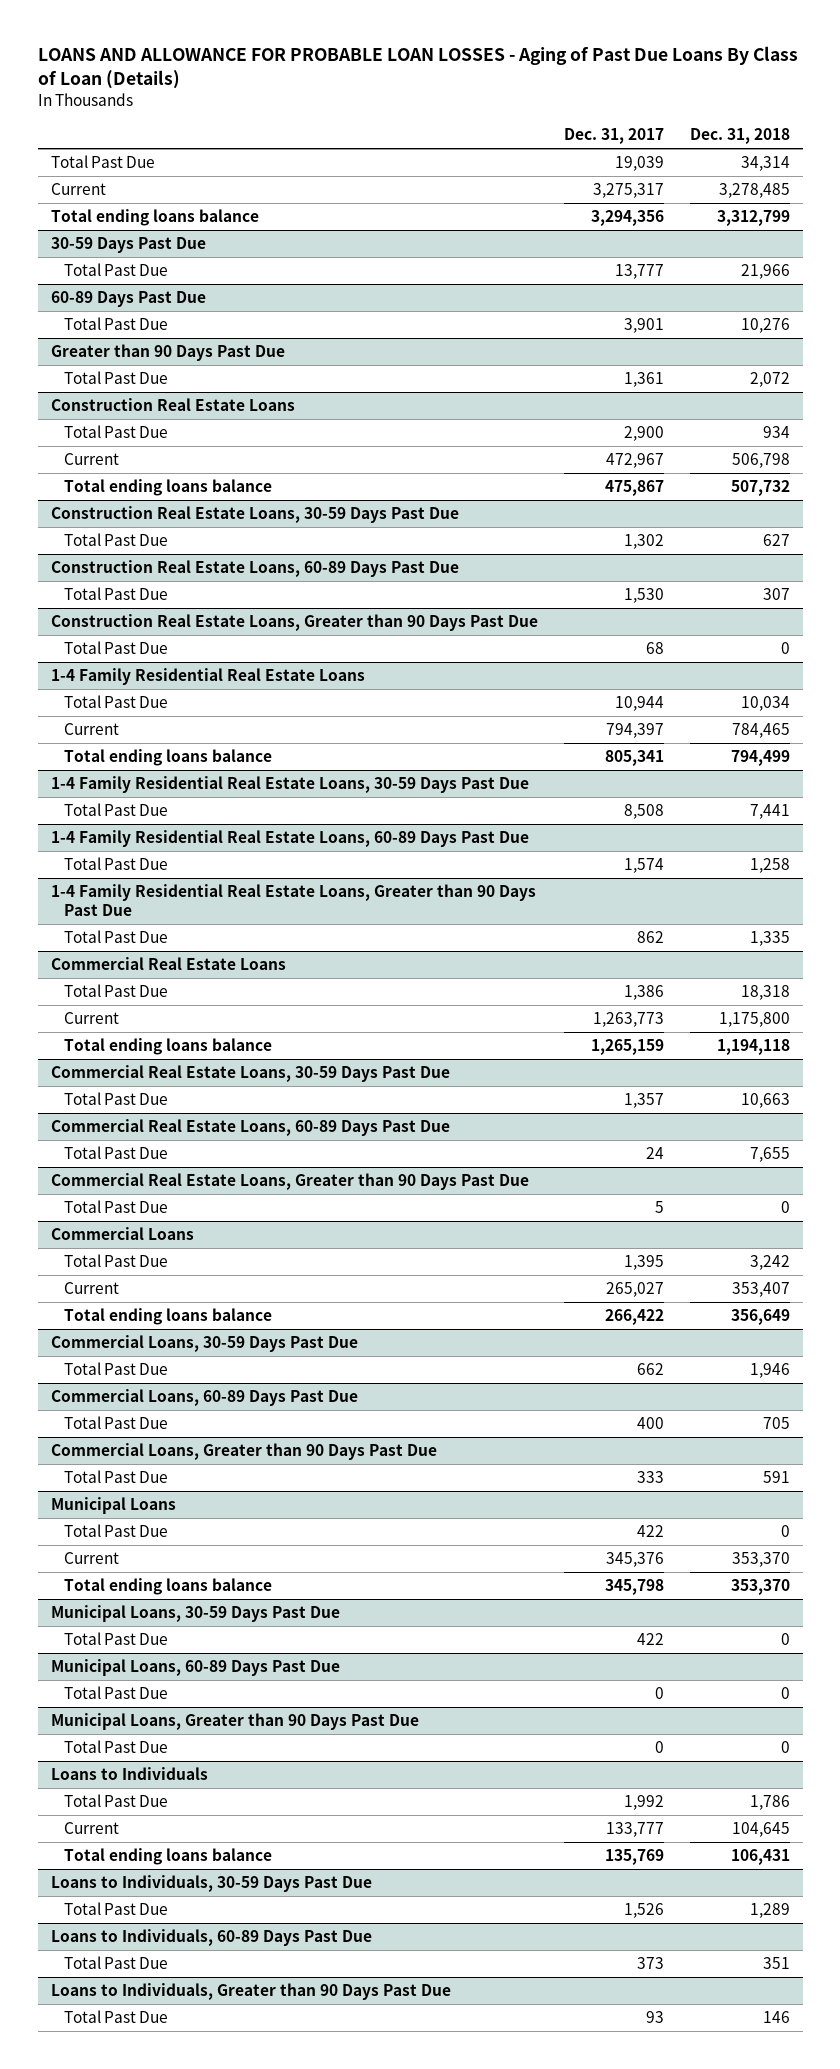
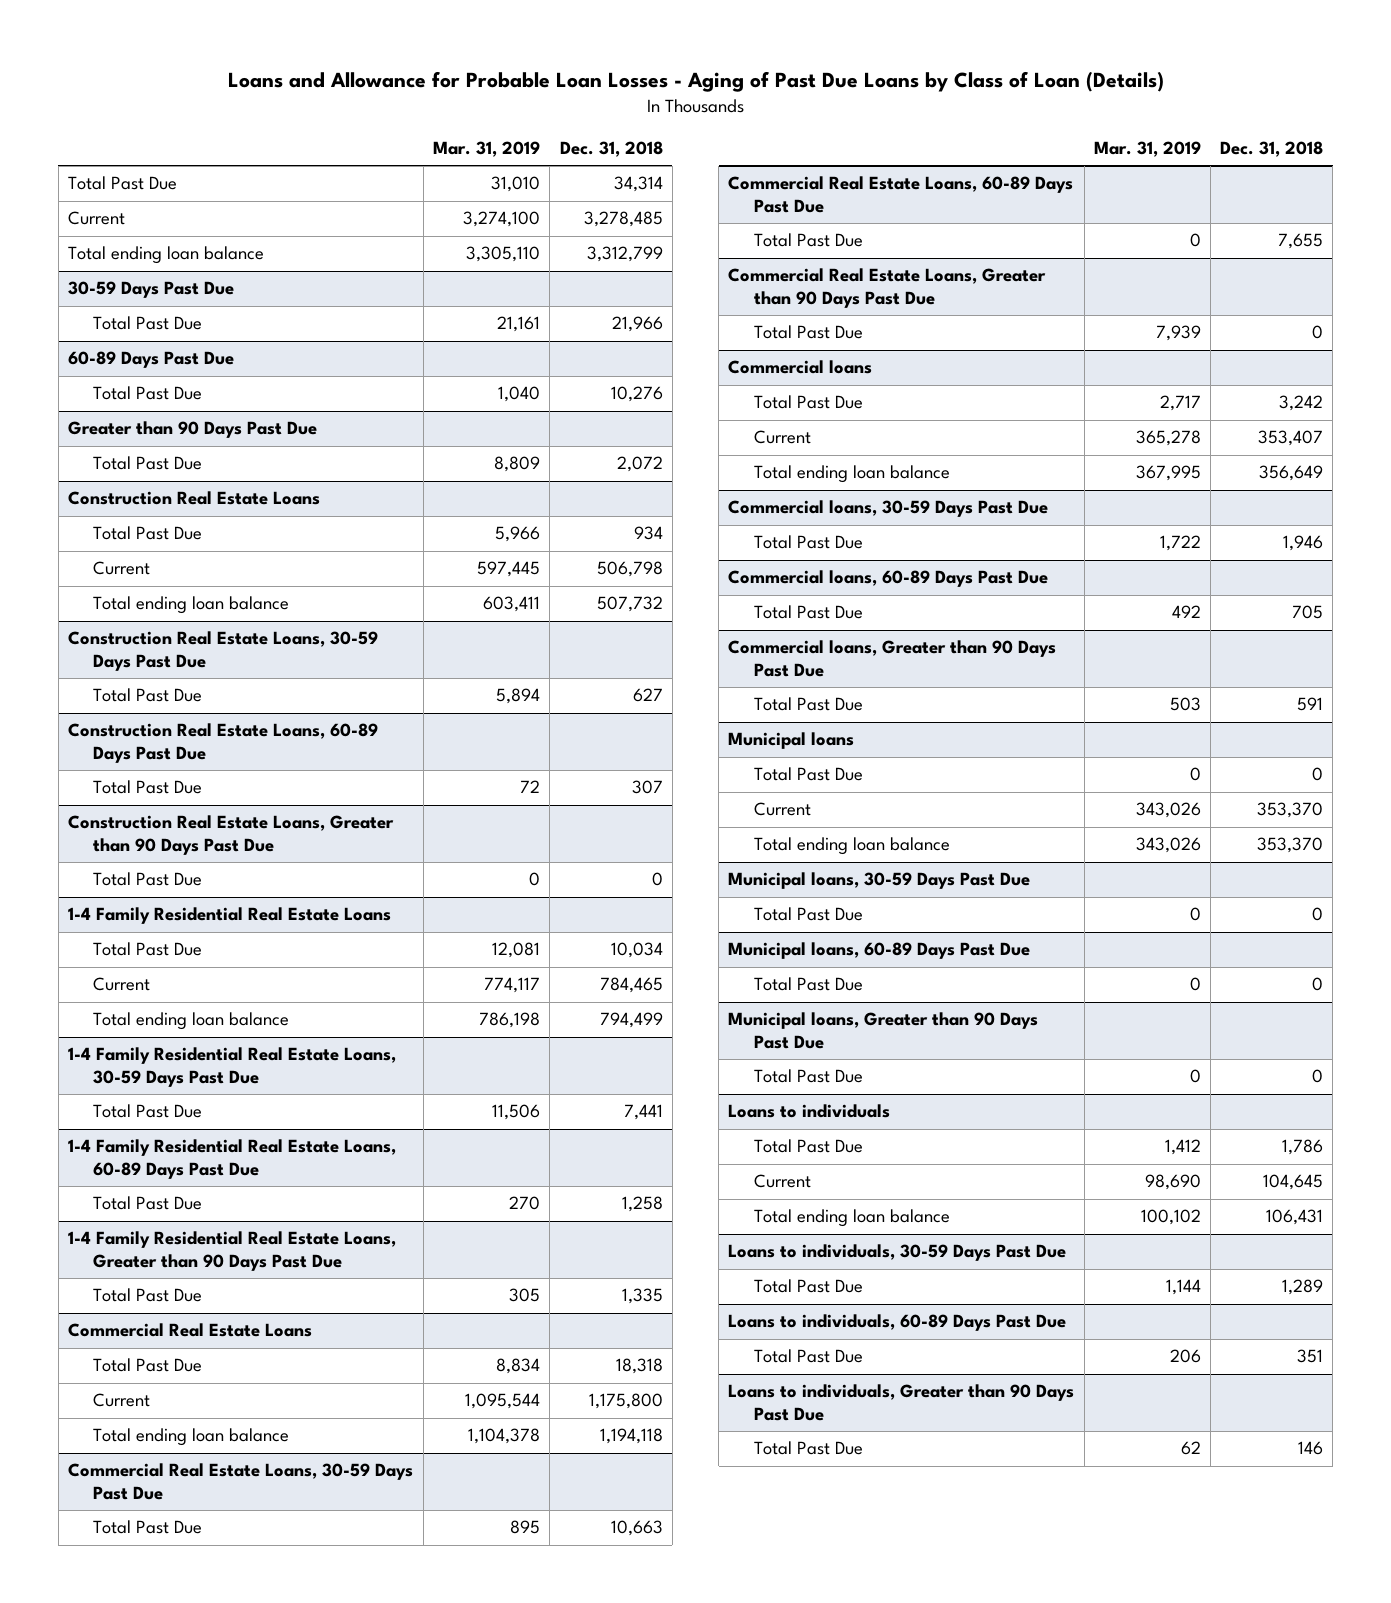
[37,46,798,90] LOANS AND ALLOWANCE FOR PROBABLE LOAN LOSSES - Aging of Past Due Loans By Class of Loan (Details) -> [227,71,1164,93] Loans and Allowance for Probable Loan Losses - Aging of Past Due Loans by Class of Loan (Details)
[563,128,664,145] Dec. 31, 2017 -> none
none -> [433,141,541,158] Mar. 31, 2019
[50,209,259,227] Total ending loans balance -> [67,246,264,265] Total ending loan balance
[63,479,272,497] Total ending loans balance -> [93,596,290,615] Total ending loan balance
[63,749,272,767] Total ending loans balance -> [93,1012,290,1031] Total ending loan balance
[63,1038,272,1056] Total ending loans balance -> [93,1428,290,1447] Total ending loan balance
[50,1227,194,1241] Commercial Loans -> [728,360,873,375] Commercial loans
[63,1308,272,1326] Total ending loans balance -> [753,465,950,484] Total ending loan balance
[50,1335,358,1353] Commercial Loans, 30-59 Days Past Due -> [728,500,1049,518] Commercial loans, 30-59 Days Past Due
[50,1389,358,1407] Commercial Loans, 60-89 Days Past Due -> [728,570,1049,588] Commercial loans, 60-89 Days Past Due
[50,1443,437,1461] Commercial Loans, Greater than 90 Days Past Due -> [728,640,1057,677] Commercial loans, Greater than 90 Days Past Due
[50,1497,176,1515] Municipal Loans -> [728,732,855,750] Municipal loans
[63,1578,272,1596] Total ending loans balance -> [753,837,950,856] Total ending loan balance
[50,1605,340,1623] Municipal Loans, 30-59 Days Past Due -> [728,872,1031,890] Municipal loans, 30-59 Days Past Due
[50,1659,340,1677] Municipal Loans, 60-89 Days Past Due -> [728,942,1031,960] Municipal loans, 60-89 Days Past Due
[50,1713,419,1731] Municipal Loans, Greater than 90 Days Past Due -> [728,1012,1039,1049] Municipal loans, Greater than 90 Days Past Due
[50,1767,208,1781] Loans to Individuals -> [728,1104,891,1119] Loans to individuals
[63,1848,272,1866] Total ending loans balance -> [753,1209,950,1228] Total ending loan balance
[50,1875,372,1893] Loans to Individuals, 30-59 Days Past Due -> [728,1244,1067,1262] Loans to individuals, 30-59 Days Past Due
[50,1929,372,1947] Loans to Individuals, 60-89 Days Past Due -> [728,1314,1067,1332] Loans to individuals, 60-89 Days Past Due
[50,1983,451,2001] Loans to Individuals, Greater than 90 Days Past Due -> [728,1384,1075,1421] Loans to individuals, Greater than 90 Days Past Due

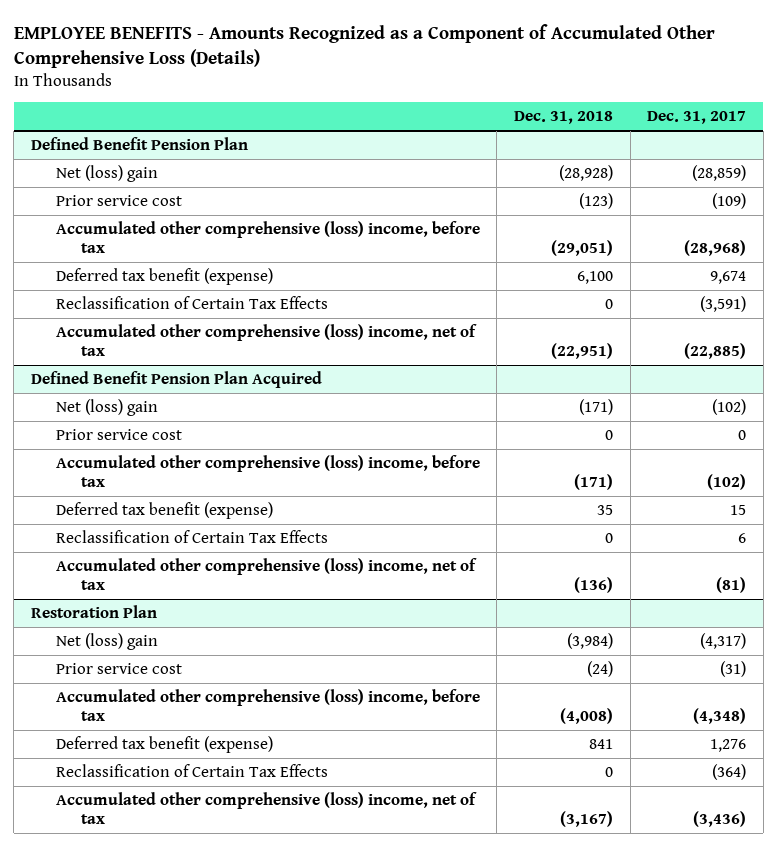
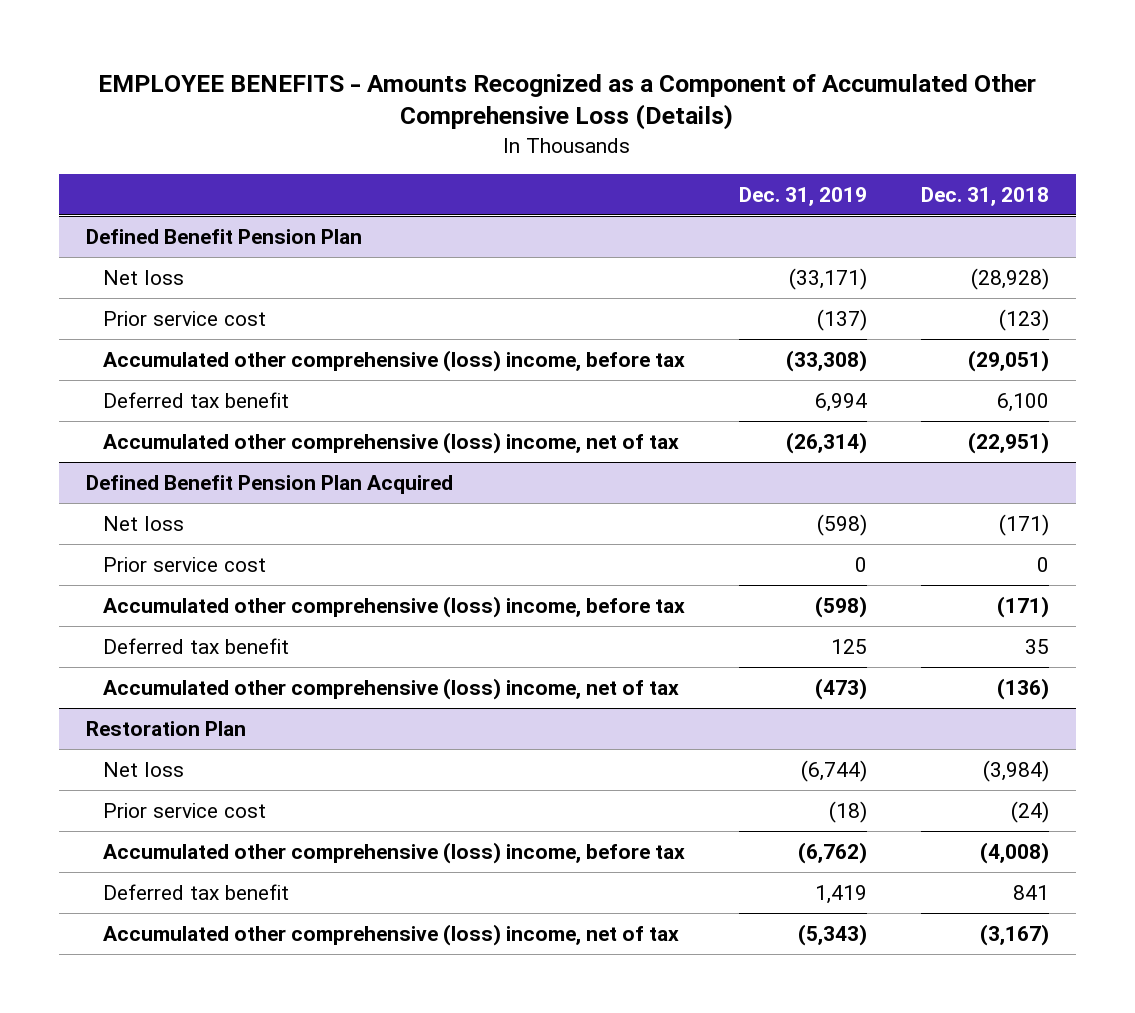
[647,111,747,125] Dec. 31, 2017 -> none
none -> [738,186,867,206] Dec. 31, 2019
[55,165,158,183] Net (loss) gain -> [102,269,184,285] Net loss
[55,296,328,310] Reclassification of Certain Tax Effects -> none
[55,268,273,286] Deferred tax benefit (expense) -> [102,391,289,408] Deferred tax benefit
[55,399,158,417] Net (loss) gain -> [102,515,184,531] Net loss
[55,530,328,544] Reclassification of Certain Tax Effects -> none
[55,502,273,520] Deferred tax benefit (expense) -> [102,637,289,654] Deferred tax benefit
[55,633,158,651] Net (loss) gain -> [102,761,184,777] Net loss
[55,764,328,778] Reclassification of Certain Tax Effects -> none
[55,736,273,754] Deferred tax benefit (expense) -> [102,883,289,900] Deferred tax benefit

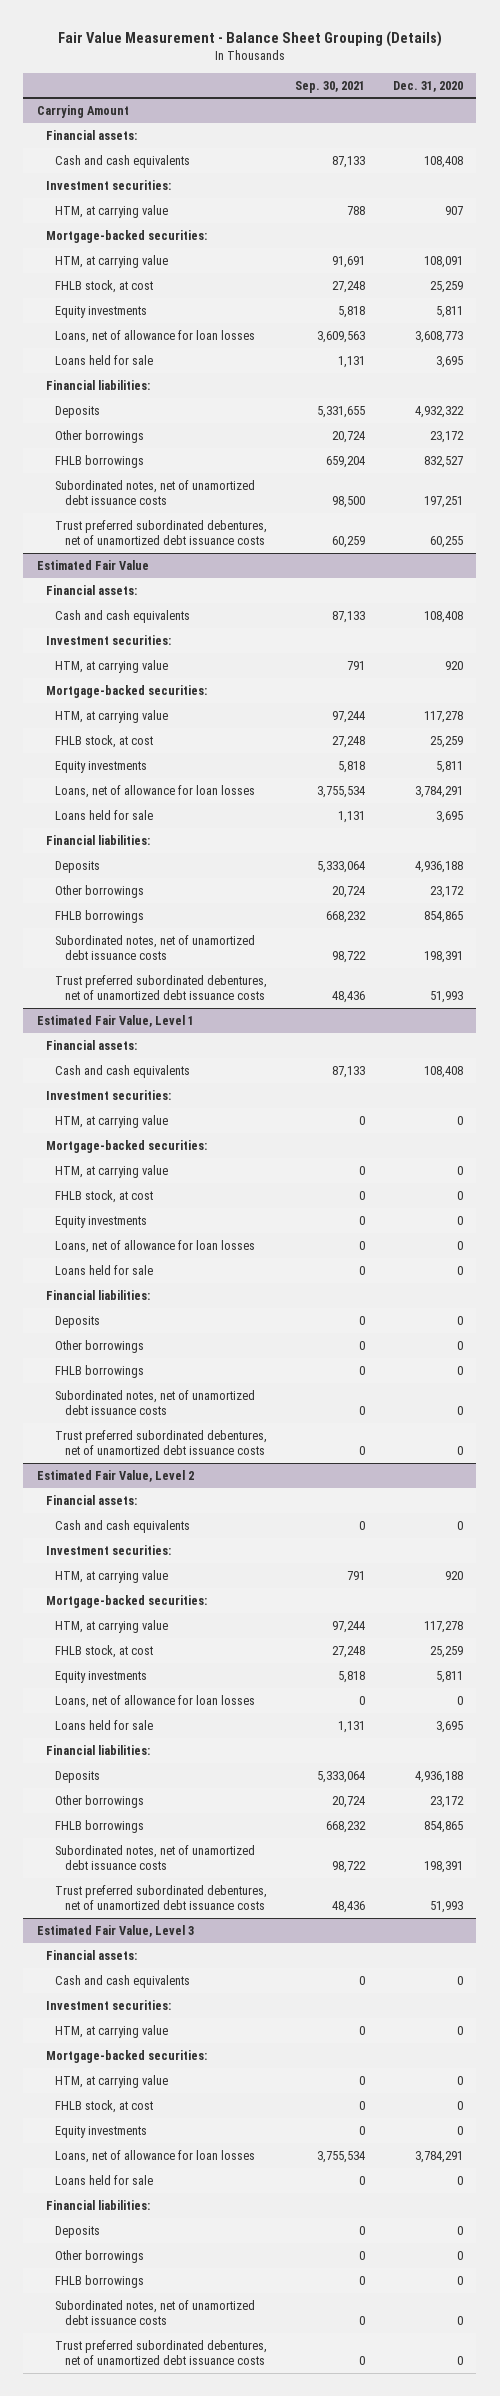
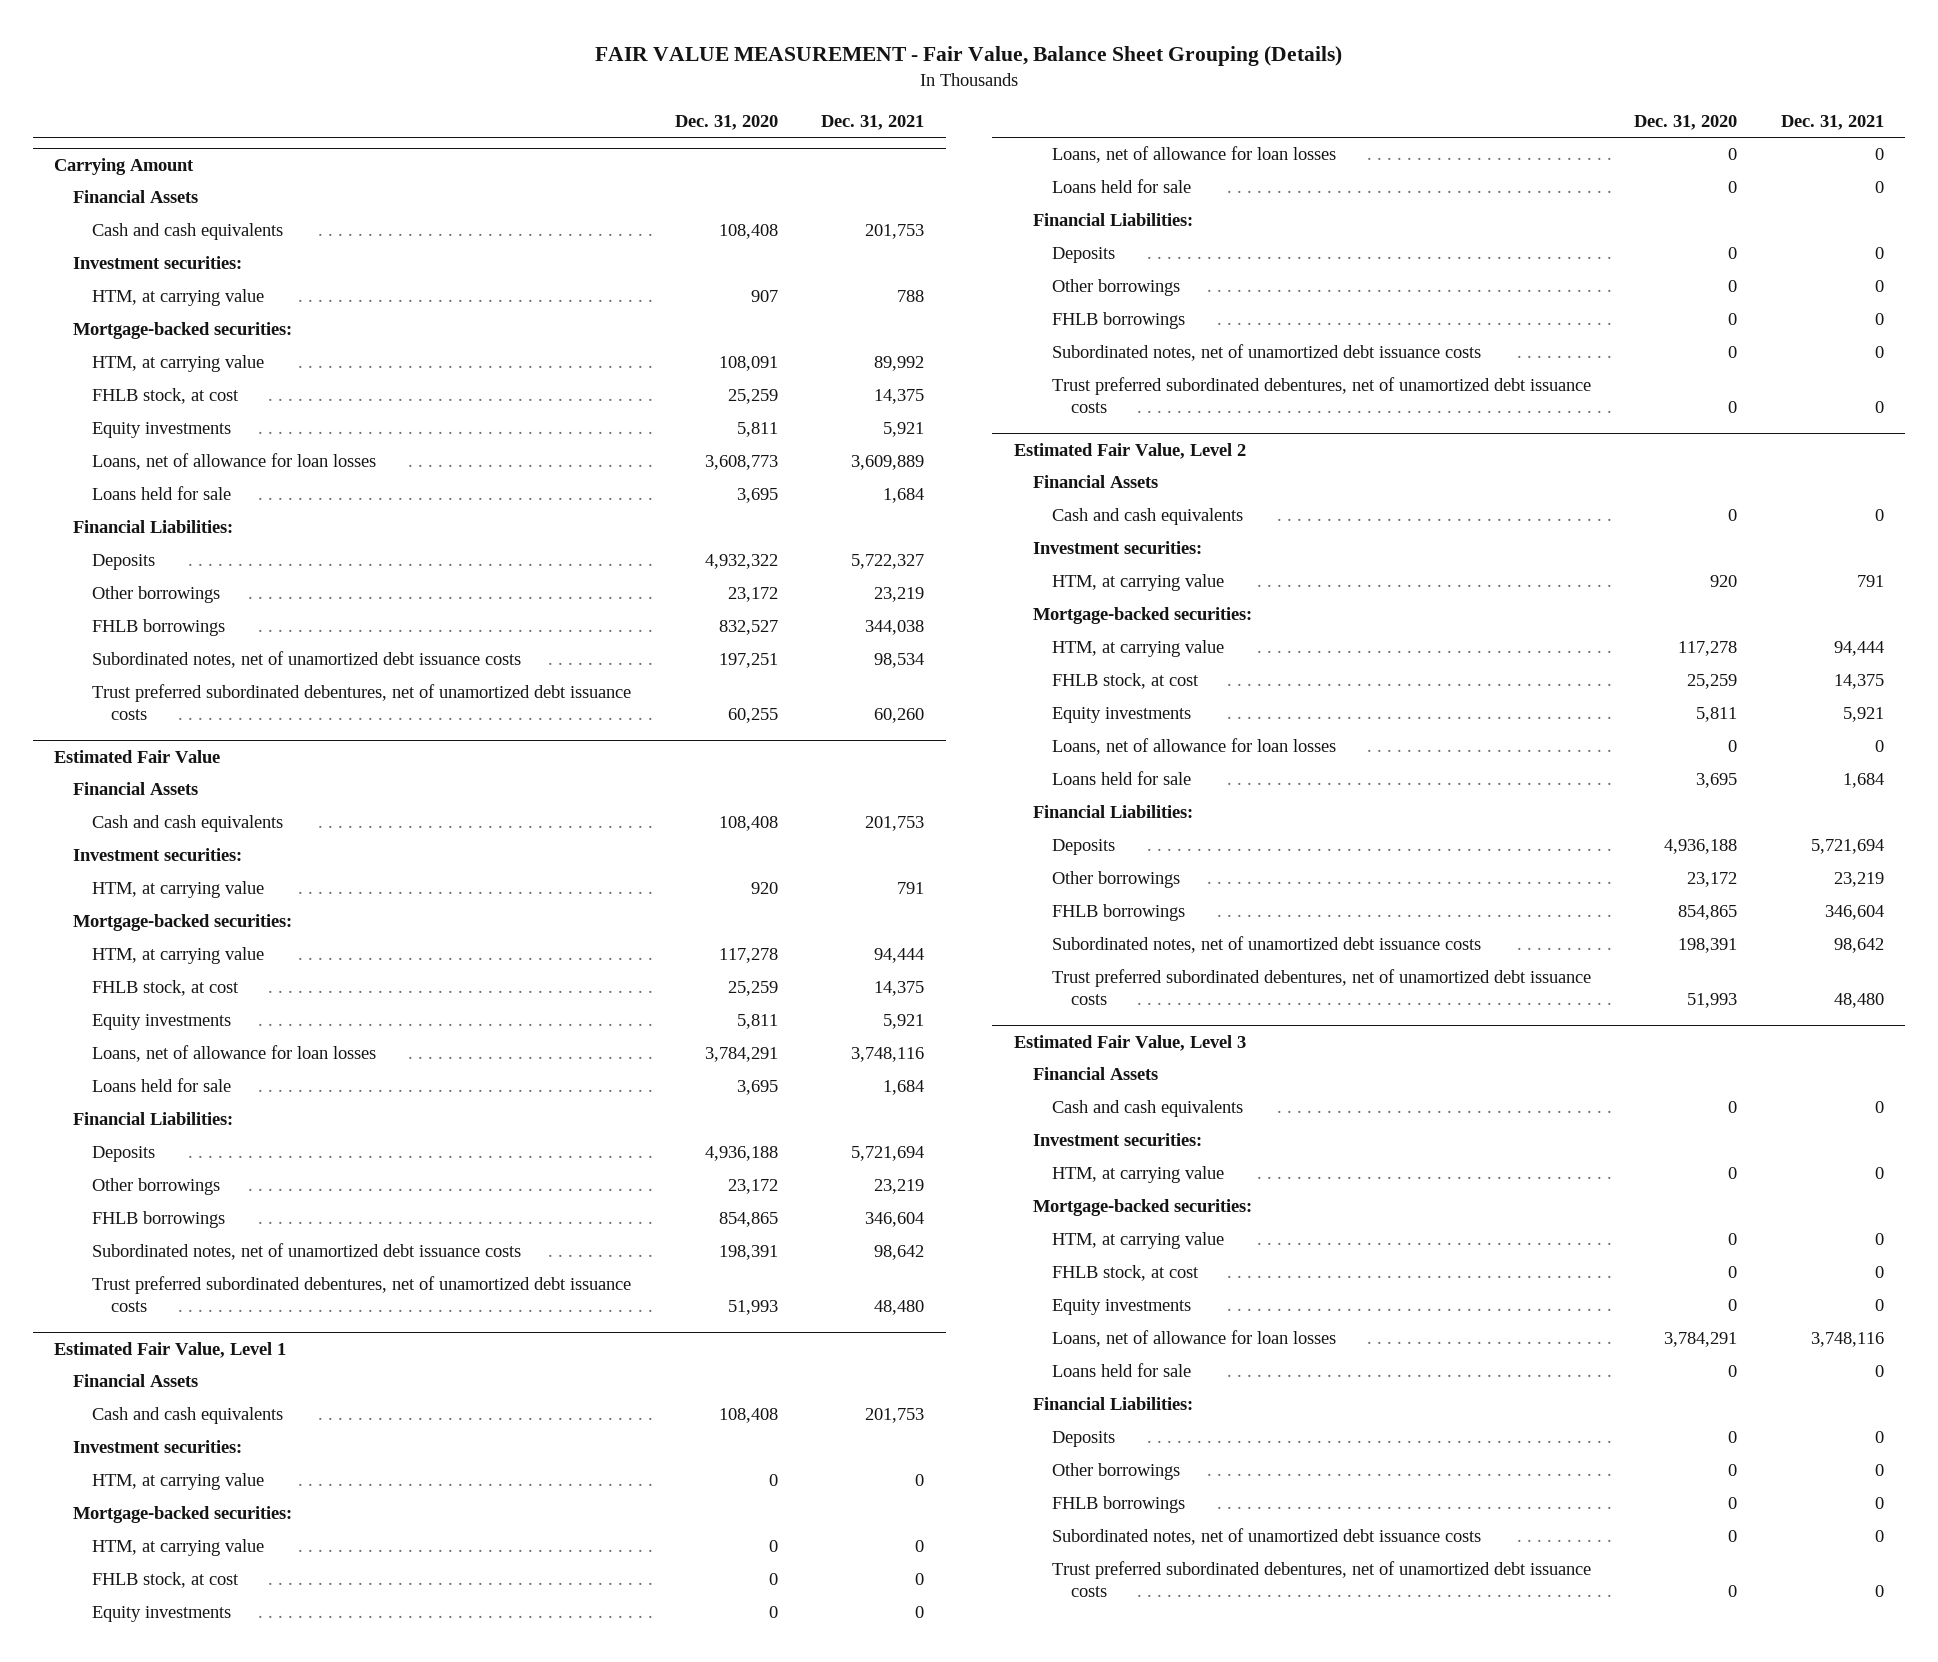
[57,30,442,47] Fair Value Measurement - Balance Sheet Grouping (Details) -> [594,46,1342,67] FAIR VALUE MEASUREMENT - Fair Value, Balance Sheet Grouping (Details)
[294,80,365,93] Sep. 30, 2021 -> none
none -> [821,115,925,131] Dec. 31, 2021
[46,129,138,140] Financial assets: -> [73,190,199,204] Financial Assets
[46,379,151,390] Financial liabilities: -> [73,520,234,534] Financial Liabilities:
[46,584,138,595] Financial assets: -> [73,782,199,796] Financial Assets
[46,834,151,845] Financial liabilities: -> [73,1112,234,1126] Financial Liabilities:
[46,1039,138,1050] Financial assets: -> [73,1374,199,1388] Financial Assets
[46,1289,151,1300] Financial liabilities: -> [1032,213,1193,227] Financial Liabilities:
[46,1494,138,1505] Financial assets: -> [1032,475,1158,489] Financial Assets
[46,1744,151,1755] Financial liabilities: -> [1032,805,1193,819] Financial Liabilities:
[46,1949,138,1960] Financial assets: -> [1032,1067,1158,1081] Financial Assets
[46,2199,151,2210] Financial liabilities: -> [1032,1397,1193,1411] Financial Liabilities:

